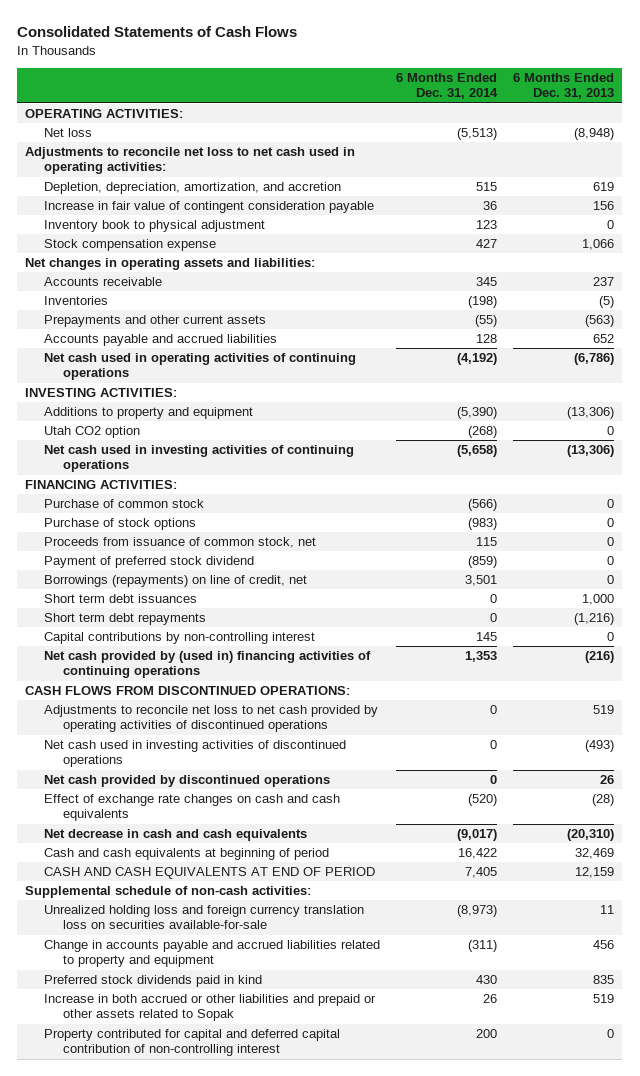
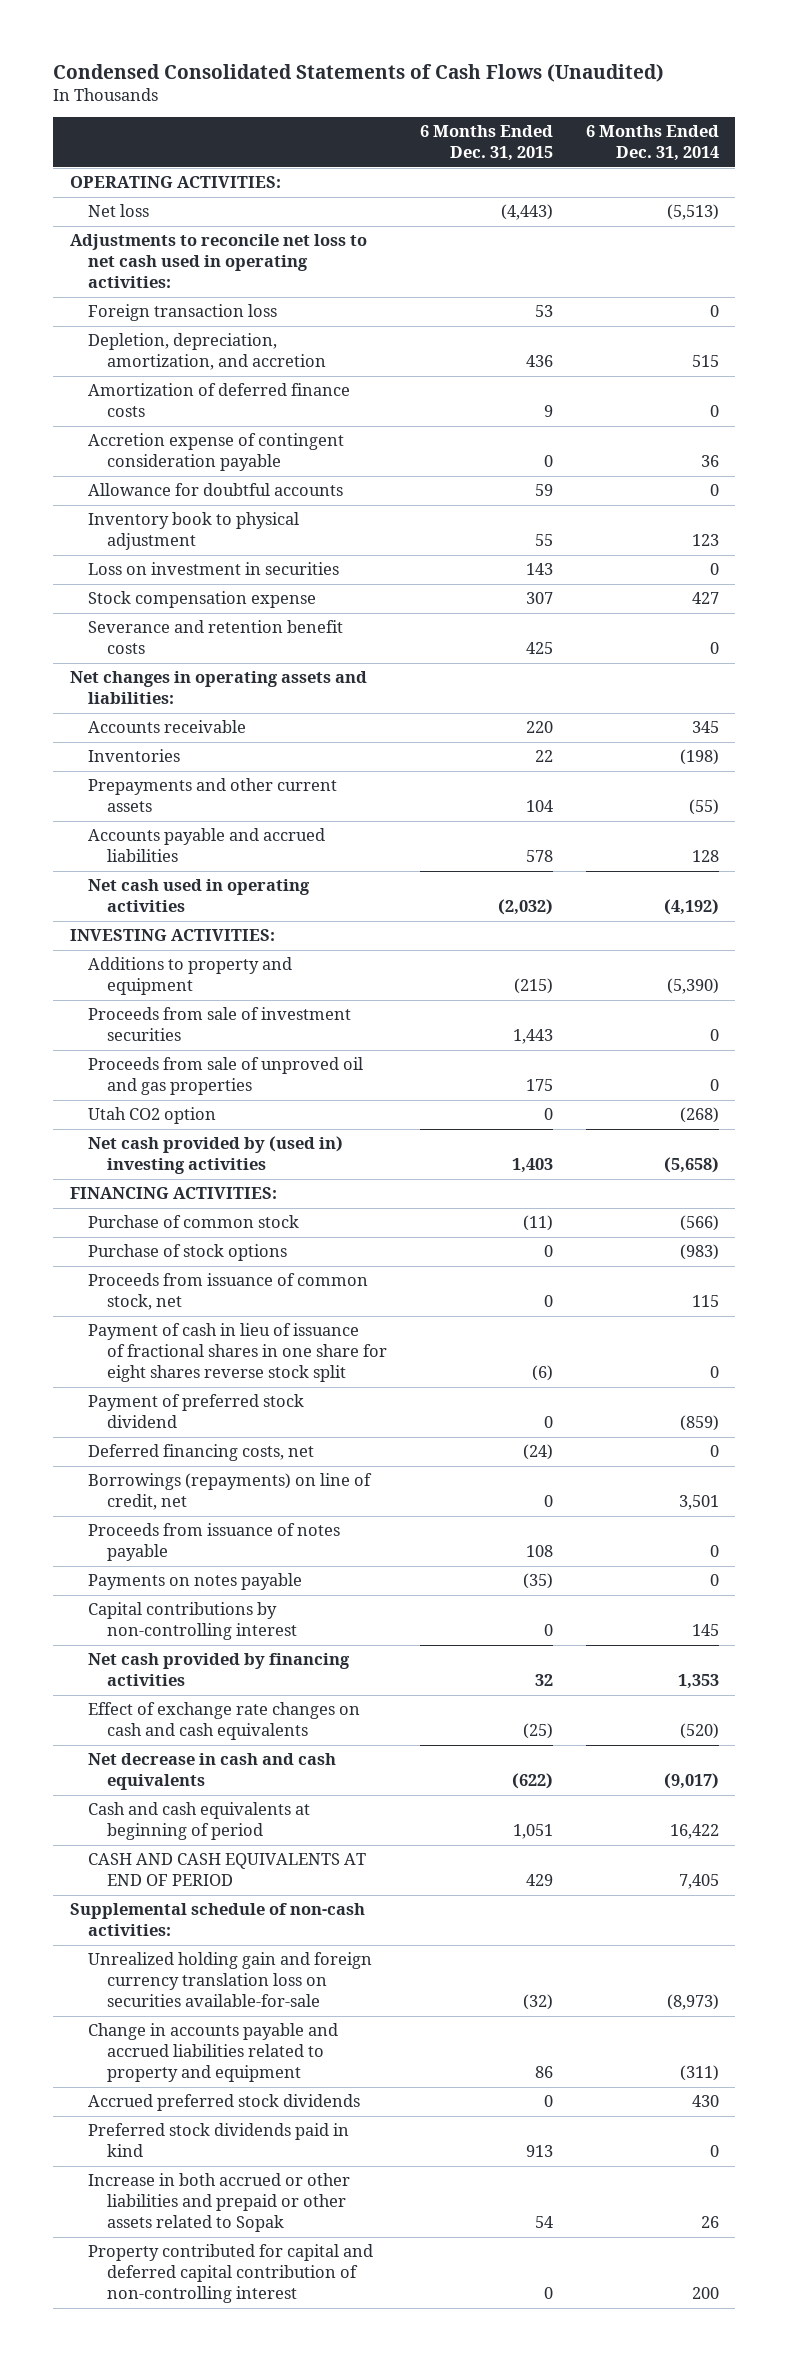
[17,26,298,38] Consolidated Statements of Cash Flows -> [53,63,665,82] Condensed Consolidated Statements of Cash Flows (Unaudited)
[513,73,615,100] 6 Months Ended Dec. 31, 2013 -> none
none -> [419,125,553,162] 6 Months Ended Dec. 31, 2015
none -> [88,304,278,322] Foreign transaction loss
[44,201,375,214] Increase in fair value of contingent consideration payable -> none
none -> [88,383,351,418] Amortization of deferred finance costs
none -> [88,433,345,472] Accretion expense of contingent consideration payable
none -> [88,483,344,497] Allowance for doubtful accounts
none -> [88,562,340,576] Loss on investment in securities
none -> [88,620,344,655] Severance and retention benefit costs
[44,353,357,381] Net cash used in operating activities of continuing operations -> [88,879,311,913] Net cash used in operating activities
none -> [88,1007,352,1042] Proceeds from sale of investment securities
none -> [88,1057,364,1096] Proceeds from sale of unproved oil and gas properties
[44,445,355,473] Net cash used in investing activities of continuing operations -> [88,1136,344,1175] Net cash provided by (used in) investing activities
none -> [88,1323,387,1383] Payment of cash in lieu of issuance of fractional shares in one share for eight shares reverse stock split
none -> [88,1444,315,1462] Deferred financing costs, net
[44,594,198,604] Short term debt issuances -> [88,1523,341,1562] Proceeds from issuance of notes payable
[44,613,207,626] Short term debt repayments -> [88,1573,303,1591] Payments on notes payable
[25,686,351,696] CASH FLOWS FROM DISCONTINUED OPERATIONS: -> none
[44,705,379,733] Adjustments to reconcile net loss to net cash provided by operating activities of discontinued operations -> none
[44,740,347,768] Net cash used in investing activities of discontinued operations -> none
[44,775,331,788] Net cash provided by discontinued operations -> none
[44,651,372,679] Net cash provided by (used in) financing activities of continuing operations -> [88,1653,351,1687] Net cash provided by financing activities
[44,905,365,930] Unrealized holding loss and foreign currency translation loss on securities available-for-sale -> [88,1952,373,2008] Unrealized holding gain and foreign currency translation loss on securities available-for-sale
none -> [88,2094,361,2112] Accrued preferred stock dividends
[476,975,498,985] 430 -> [709,2145,719,2158] 0

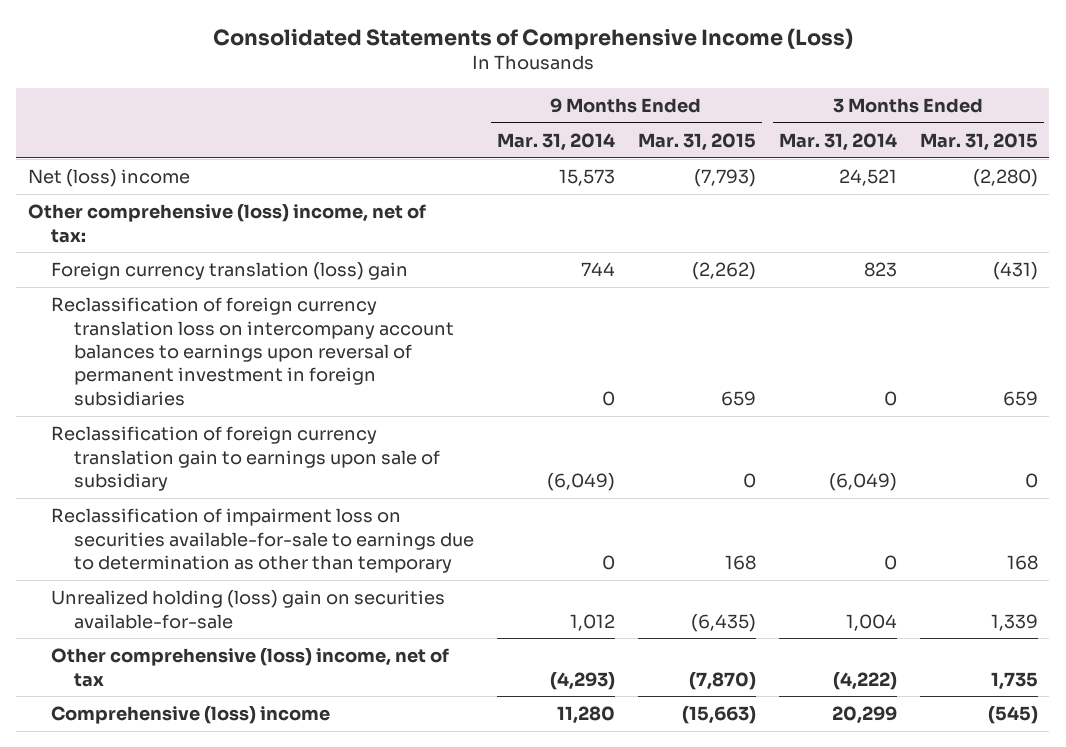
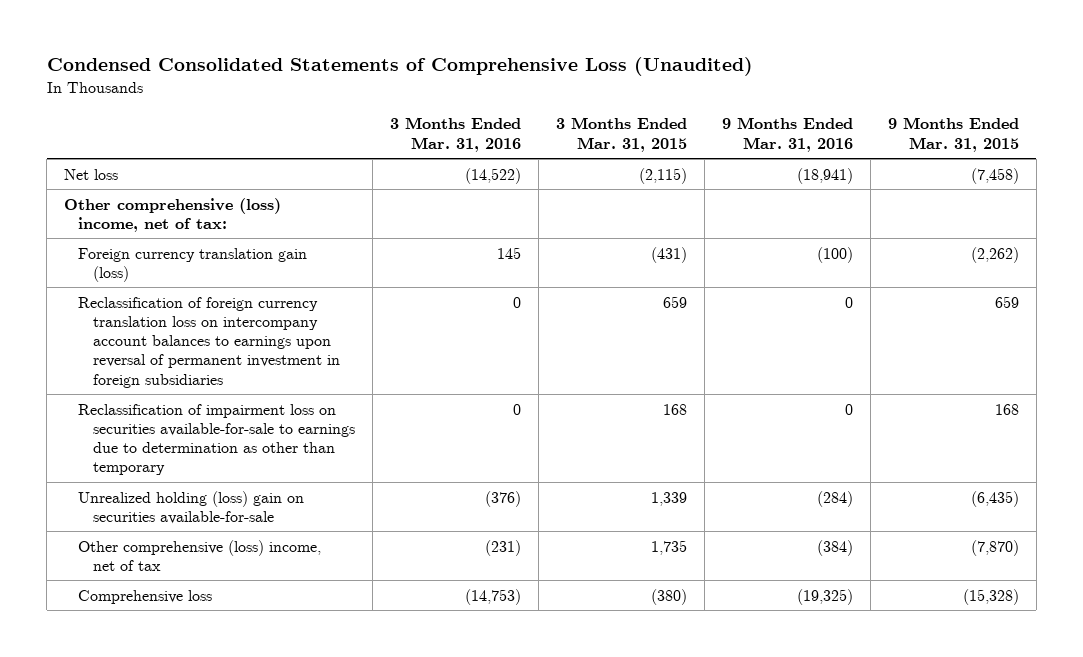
[212,27,853,50] Consolidated Statements of Comprehensive Income (Loss) -> [46,57,753,77] Condensed Consolidated Statements of Comprehensive Loss (Unaudited)
[496,132,615,151] Mar. 31, 2014 -> none
[778,132,897,151] Mar. 31, 2014 -> none
none -> [389,117,521,152] 3 Months Ended Mar. 31, 2016
none -> [721,117,853,152] 9 Months Ended Mar. 31, 2016
[27,169,190,188] Net (loss) income -> [64,168,119,180] Net loss
[693,169,756,188] (7,793) -> [970,167,1019,184] (7,458)
[972,169,1038,188] (2,280) -> [638,167,687,184] (2,115)
[50,262,408,281] Foreign currency translation (loss) gain -> [78,247,308,282] Foreign currency translation gain (loss)
[50,426,441,491] Reclassification of foreign currency translation gain to earnings upon sale of subsidiary -> none
[50,706,330,725] Comprehensive (loss) income -> [78,589,213,604] Comprehensive loss
[681,706,756,725] (15,663) -> [962,588,1019,605] (15,328)
[987,706,1038,725] (545) -> [650,588,687,605] (380)

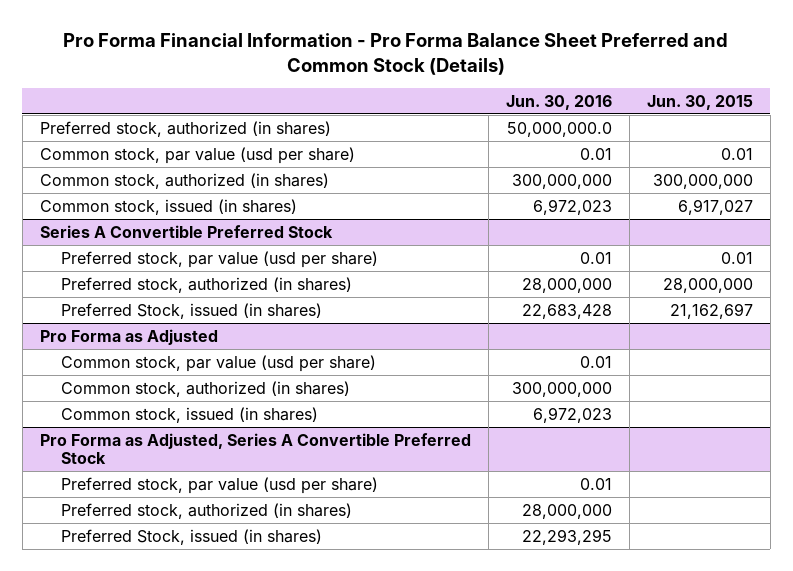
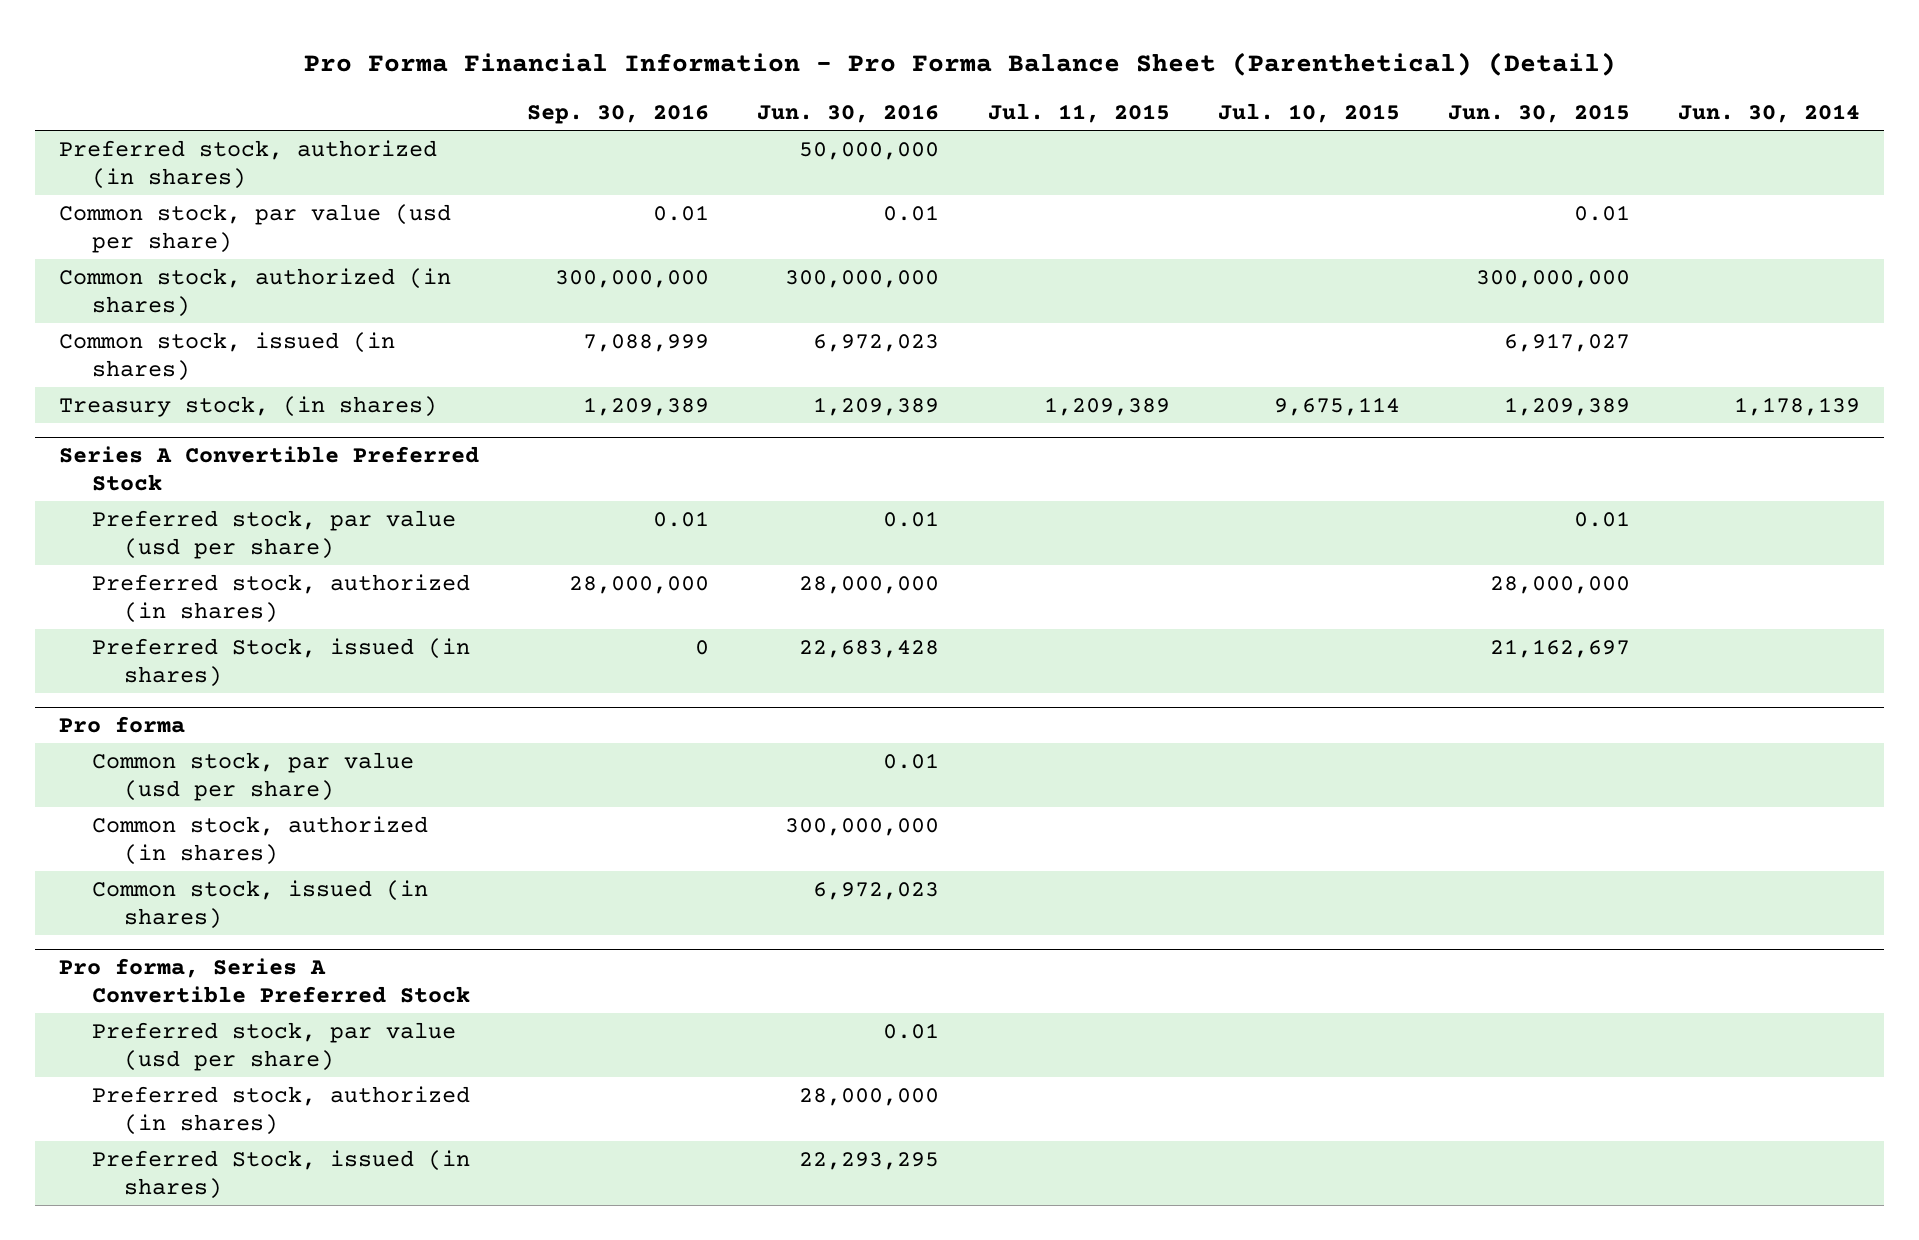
[63,33,729,75] Pro Forma Financial Information - Pro Forma Balance Sheet Preferred and Common Stock (Details) -> [303,52,1616,77] Pro Forma Financial Information - Pro Forma Balance Sheet (Parenthetical) (Detail)
none -> [527,103,710,124] Sep. 30, 2016
none -> [987,102,1170,123] Jul. 11, 2015
none -> [1217,102,1400,123] Jul. 10, 2015
none -> [1678,103,1861,123] Jun. 30, 2014
[506,121,612,137] 50,000,000.0 -> [799,141,940,160] 50,000,000
none -> [59,395,438,417] Treasury stock, (in shares)
[39,328,218,345] Pro Forma as Adjusted -> [59,715,186,733] Pro forma
[39,432,471,465] Pro Forma as Adjusted, Series A Convertible Preferred Stock -> [59,957,470,1004] Pro forma, Series A Convertible Preferred Stock

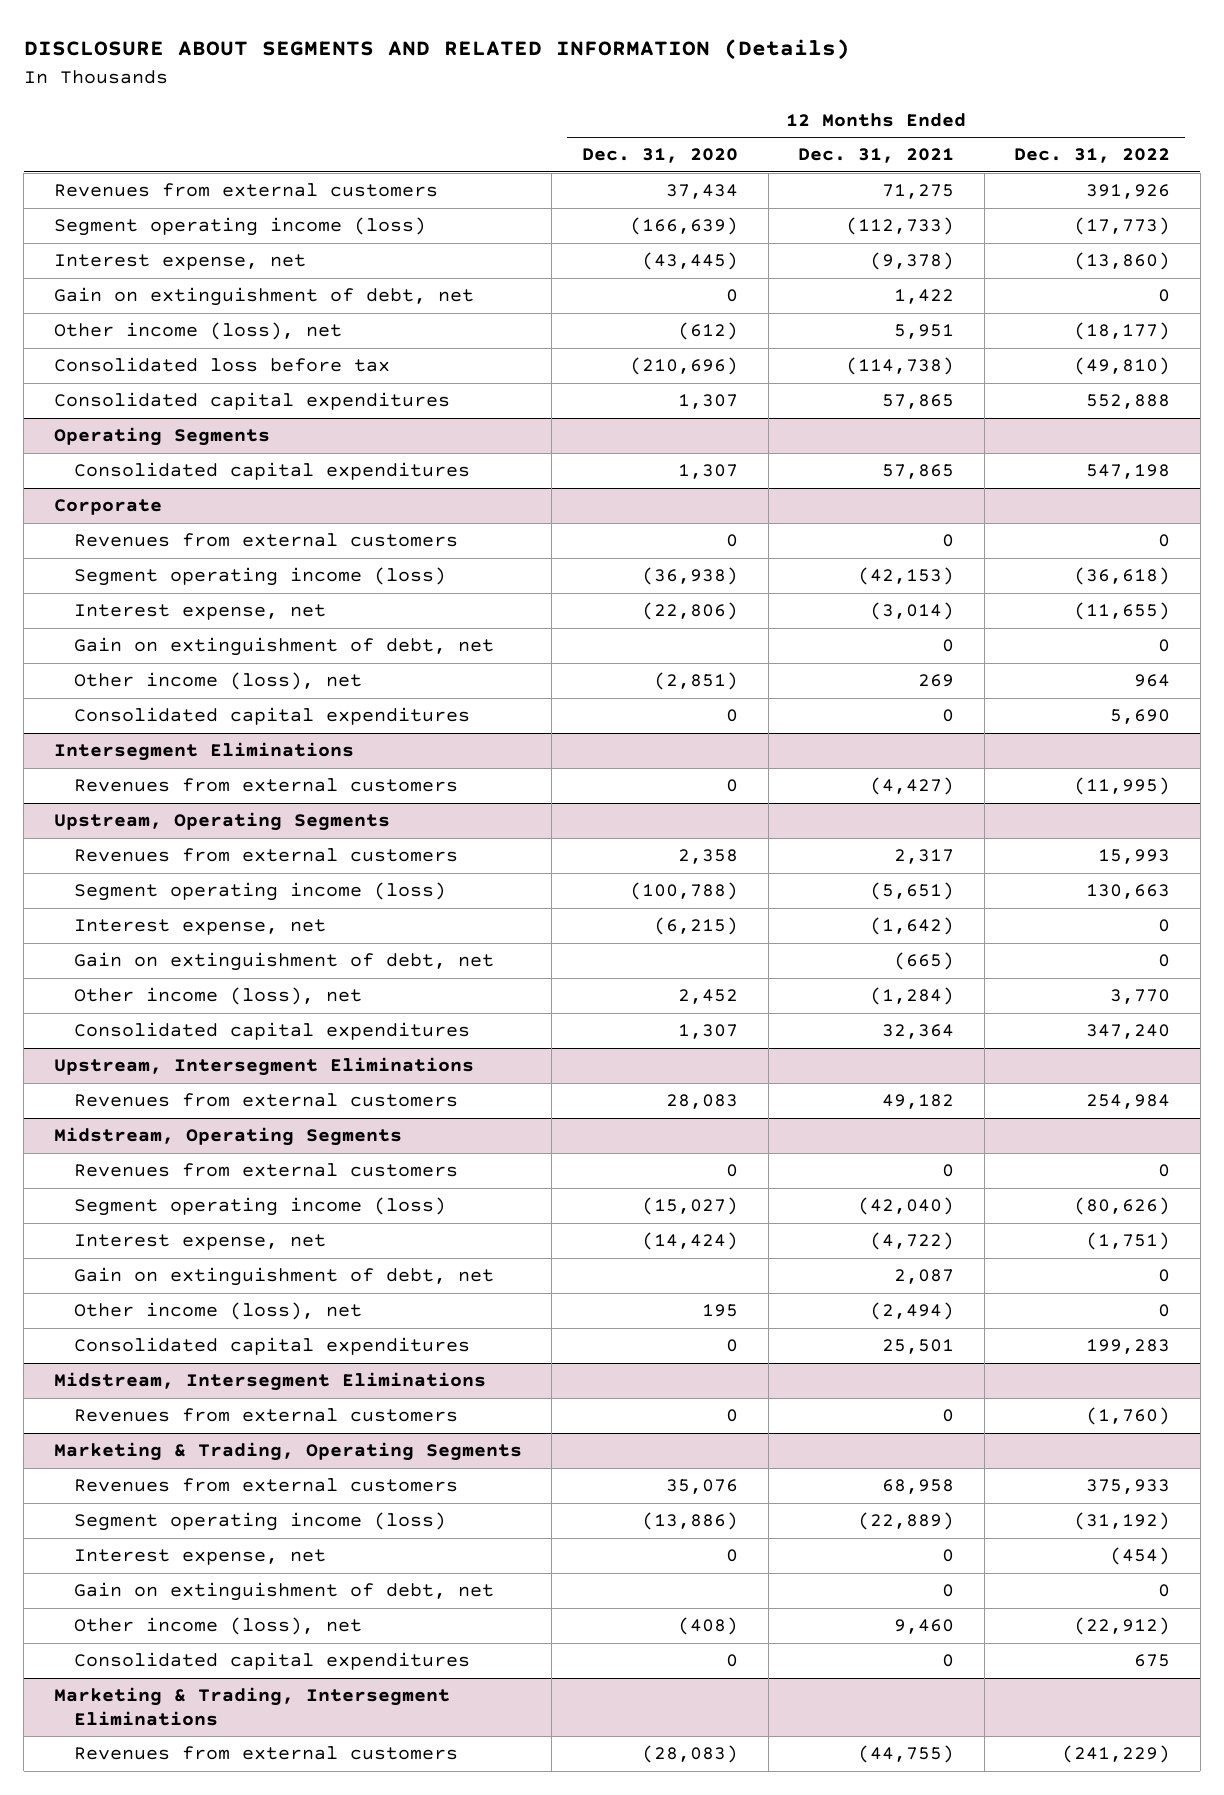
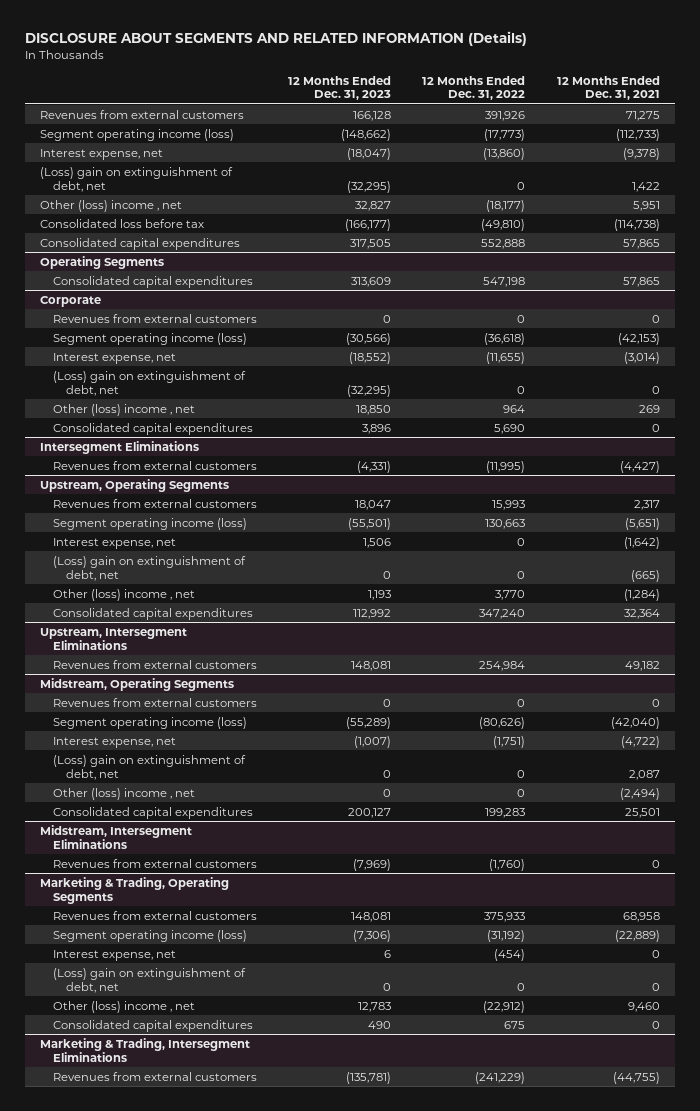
[582,148,739,164] Dec. 31, 2020 -> none
none -> [288,75,392,101] 12 Months Ended Dec. 31, 2023
[53,287,474,307] Gain on extinguishment of debt, net -> [40,166,234,192] (Loss) gain on extinguishment of debt, net
[53,322,342,341] Other income (loss), net -> [40,199,183,212] Other (loss) income , net
[74,637,495,657] Gain on extinguishment of debt, net -> [53,370,247,396] (Loss) gain on extinguishment of debt, net
[74,672,363,691] Other income (loss), net -> [53,403,196,416] Other (loss) income , net
[74,952,495,972] Gain on extinguishment of debt, net -> [53,555,247,581] (Loss) gain on extinguishment of debt, net
[74,987,363,1006] Other income (loss), net -> [53,588,196,601] Other (loss) income , net
[74,1267,495,1287] Gain on extinguishment of debt, net -> [53,754,247,780] (Loss) gain on extinguishment of debt, net
[74,1302,363,1321] Other income (loss), net -> [53,787,196,800] Other (loss) income , net
[74,1582,495,1602] Gain on extinguishment of debt, net -> [53,967,247,993] (Loss) gain on extinguishment of debt, net
[74,1617,363,1636] Other income (loss), net -> [53,1000,196,1013] Other (loss) income , net

